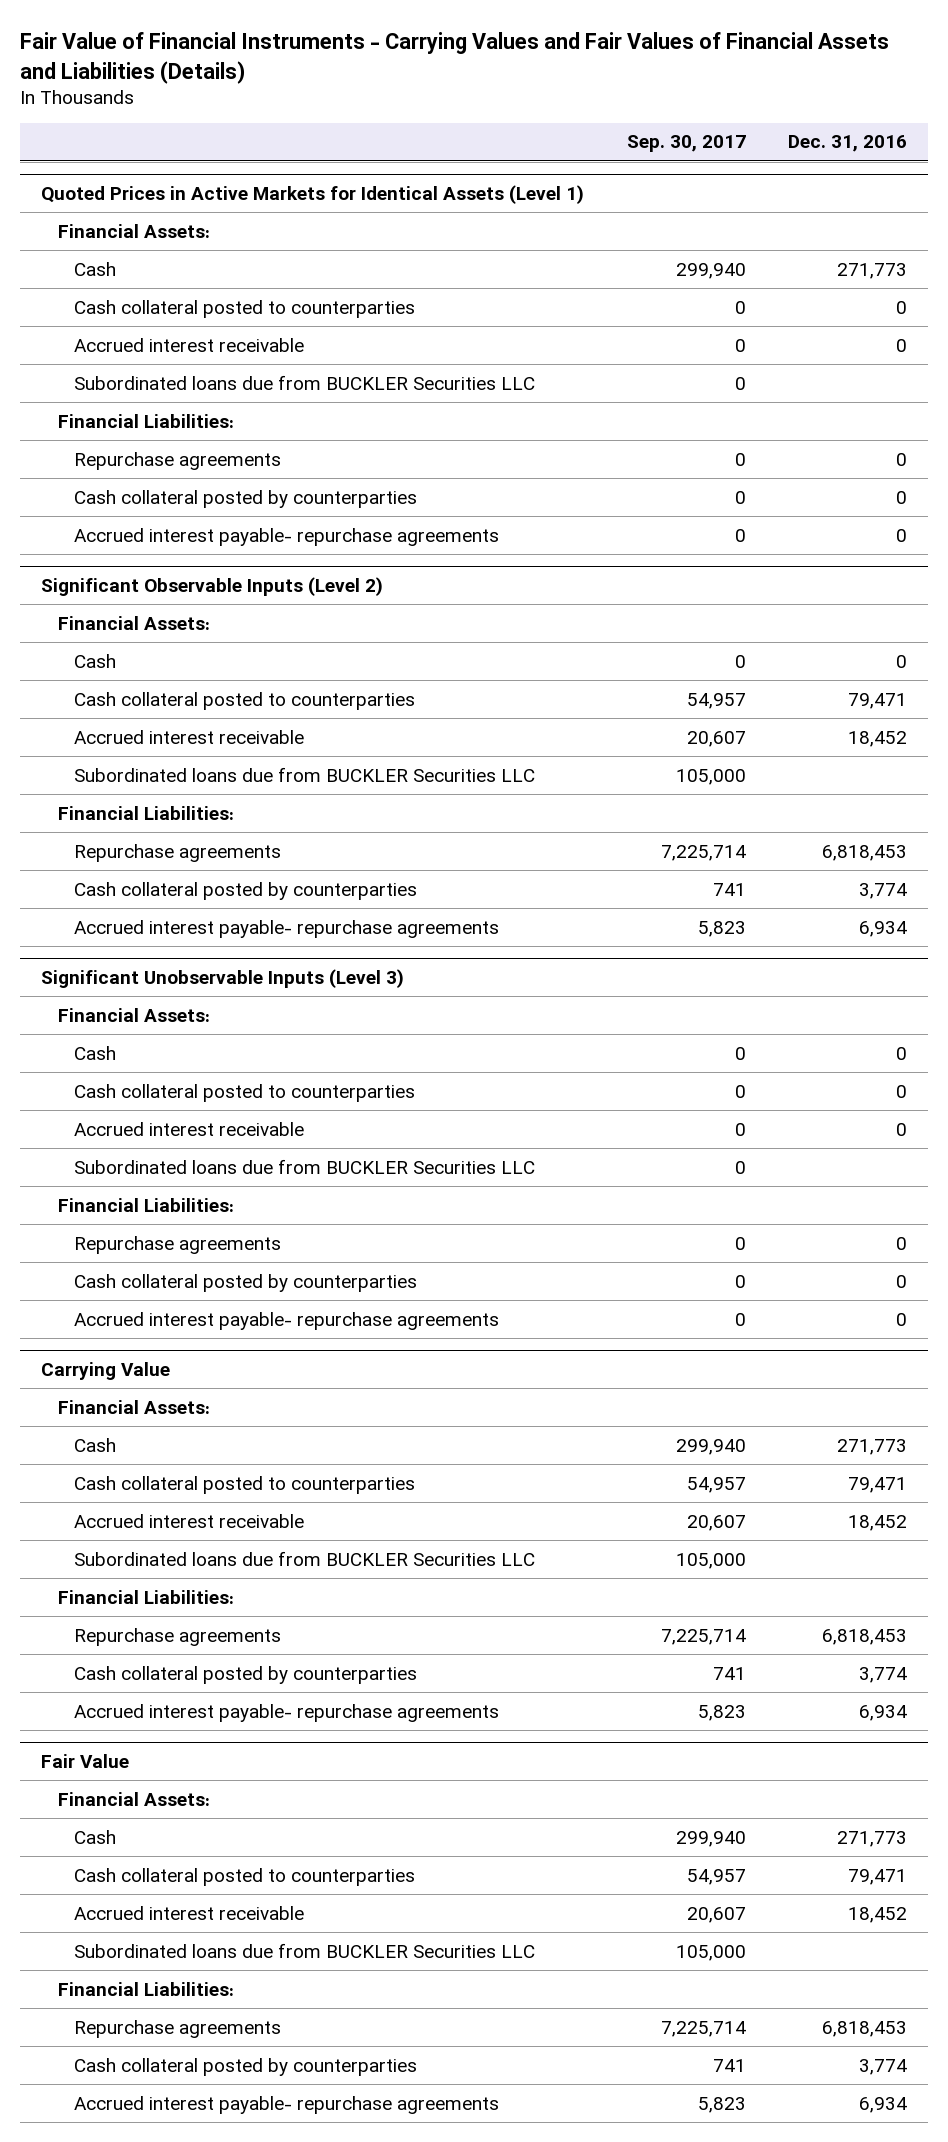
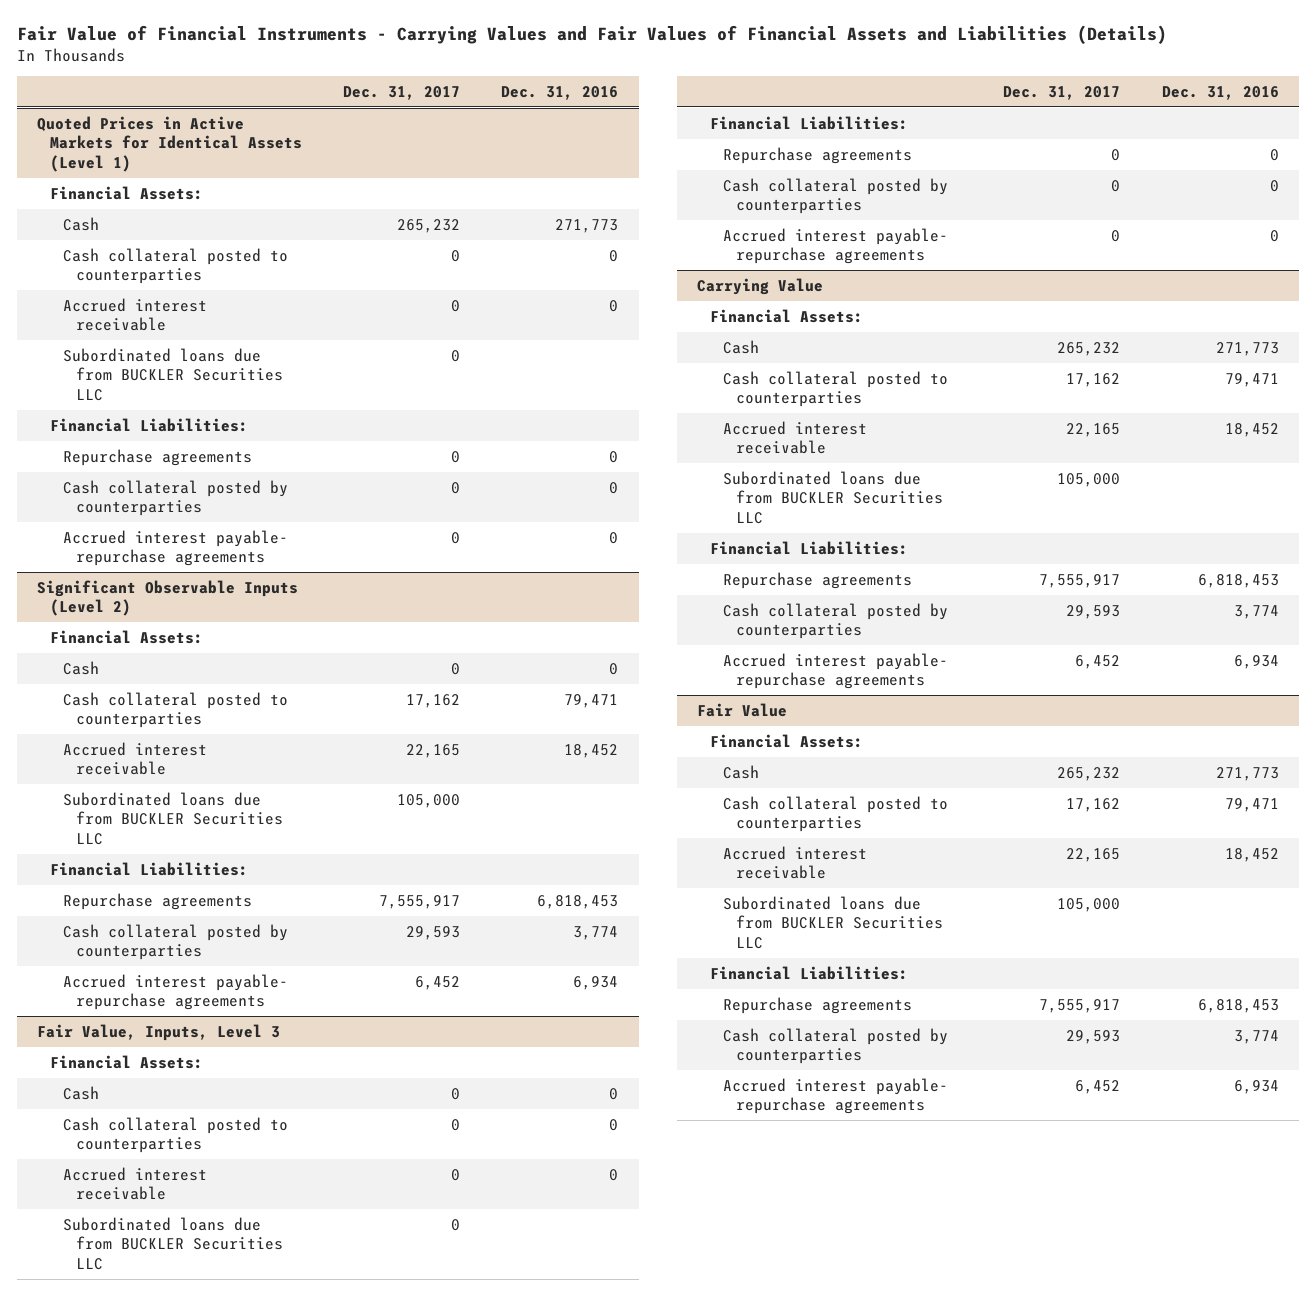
[626,135,746,153] Sep. 30, 2017 -> none
none -> [343,85,461,100] Dec. 31, 2017
[41,968,405,988] Significant Unobservable Inputs (Level 3) -> [37,1023,281,1041] Fair Value, Inputs, Level 3

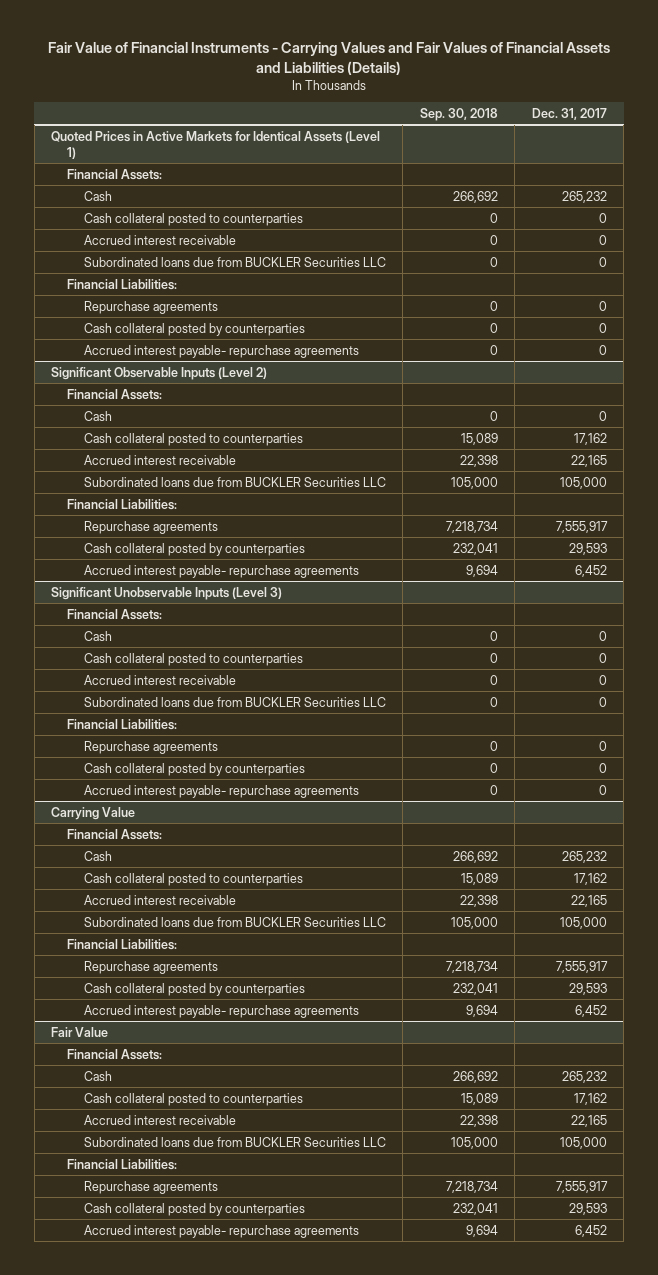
[501,85,619,100] Dec. 31, 2016 -> none
none -> [419,107,498,121] Sep. 30, 2018
[37,1023,281,1041] Fair Value, Inputs, Level 3 -> [51,586,283,600] Significant Unobservable Inputs (Level 3)

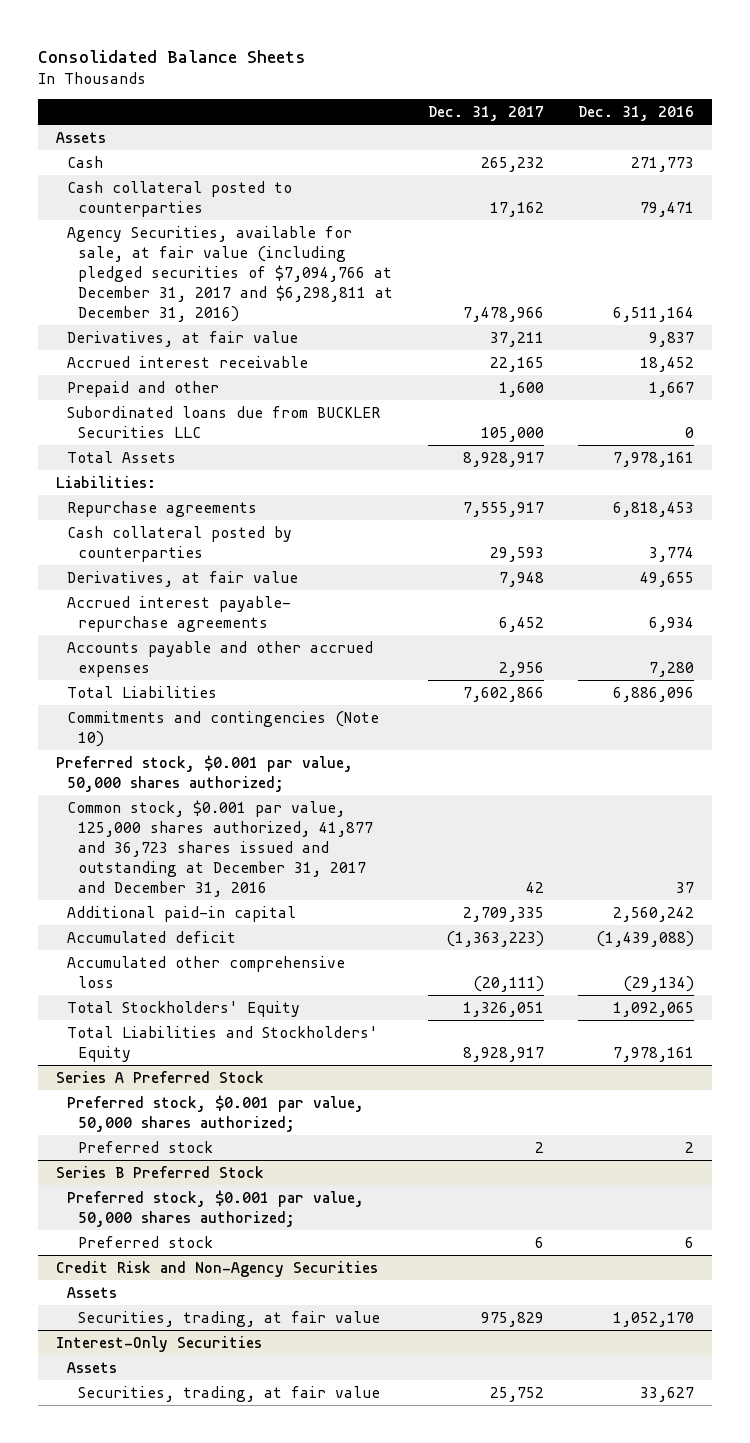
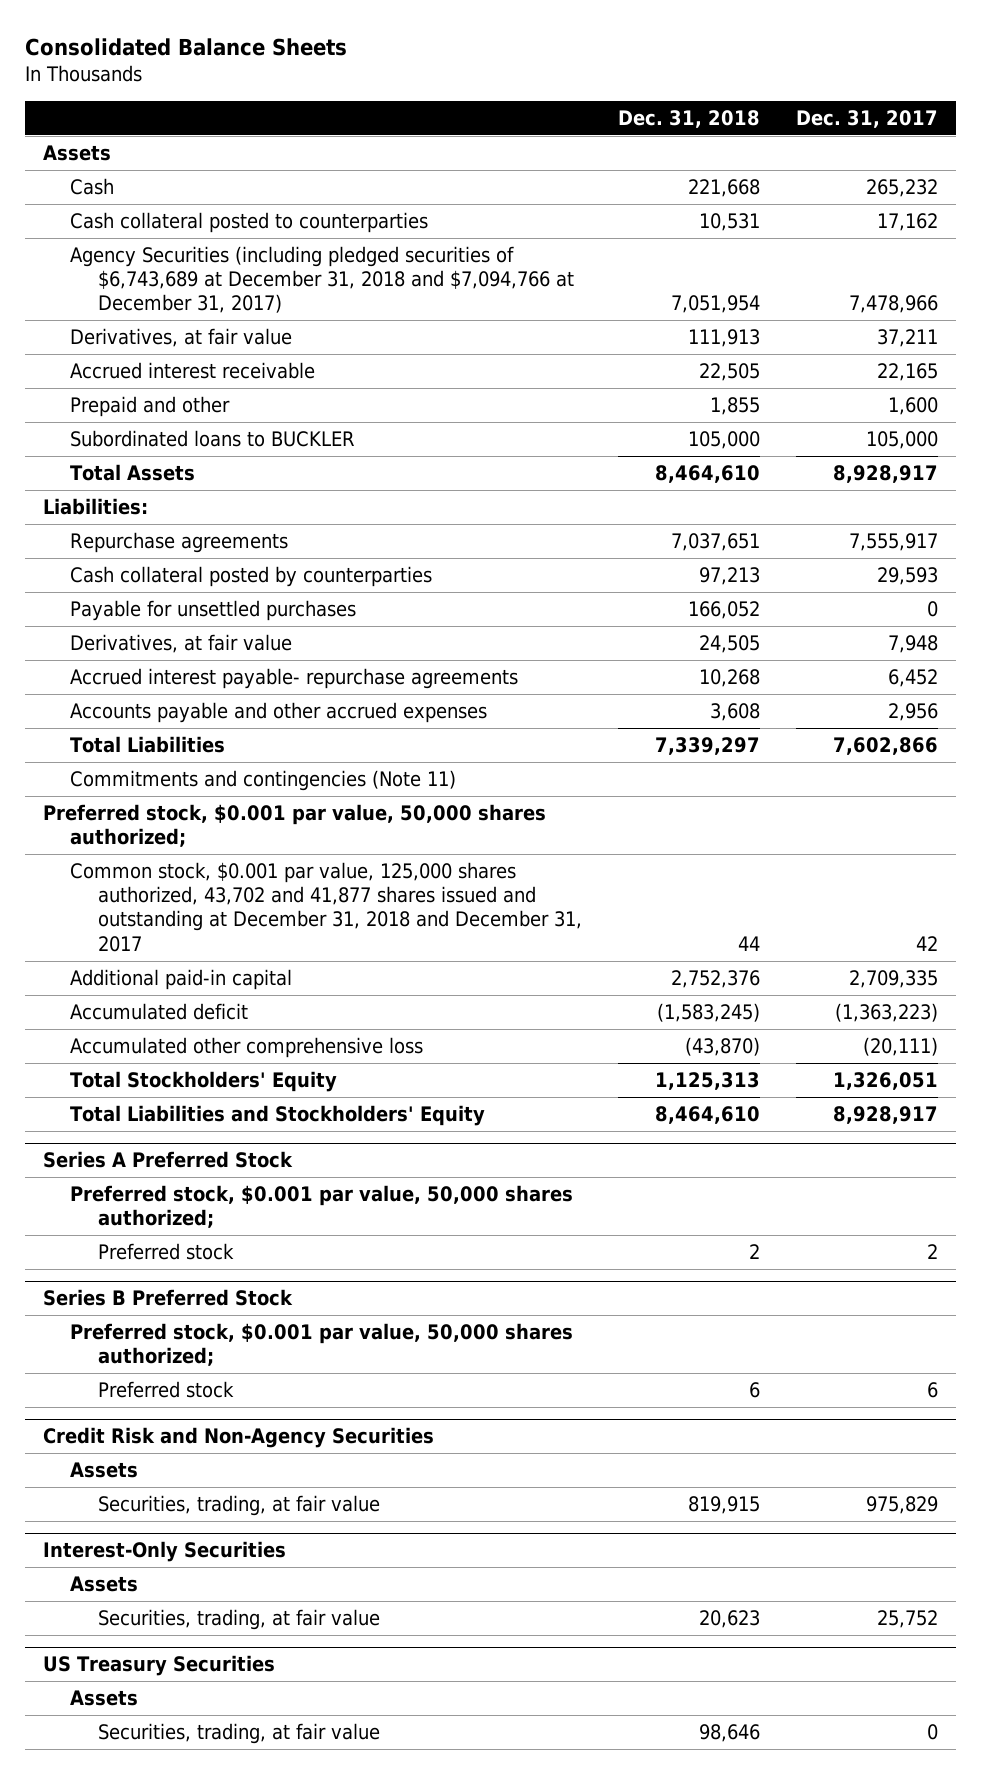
[578,106,695,122] Dec. 31, 2016 -> none
none -> [617,109,760,128] Dec. 31, 2018
[66,225,393,323] Agency Securities, available for sale, at fair value (including pledged securities of $7,094,766 at December 31, 2017 and $6,298,811 at December 31, 2016) -> [70,246,574,314] Agency Securities (including pledged securities of $6,743,689 at December 31, 2018 and $7,094,766 at December 31, 2017)
[66,405,380,438] Subordinated loans due from BUCKLER Securities LLC -> [70,430,356,448] Subordinated loans to BUCKLER
none -> [70,600,357,622] Payable for unsettled purchases
[66,710,379,747] Commitments and contingencies (Note 10) -> [70,770,457,792] Commitments and contingencies (Note 11)
[66,799,373,898] Common stock, $0.001 par value, 125,000 shares authorized, 41,877 and 36,723 shares issued and outstanding at December 31, 2017 and December 31, 2016 -> [70,862,582,952] Common stock, $0.001 par value, 125,000 shares authorized, 43,702 and 41,877 shares issued and outstanding at December 31, 2018 and December 31, 2017
none -> [43,1655,276,1677] US Treasury Securities
none -> [70,1690,139,1707] Assets
none -> [97,1723,380,1745] Securities, trading, at fair value

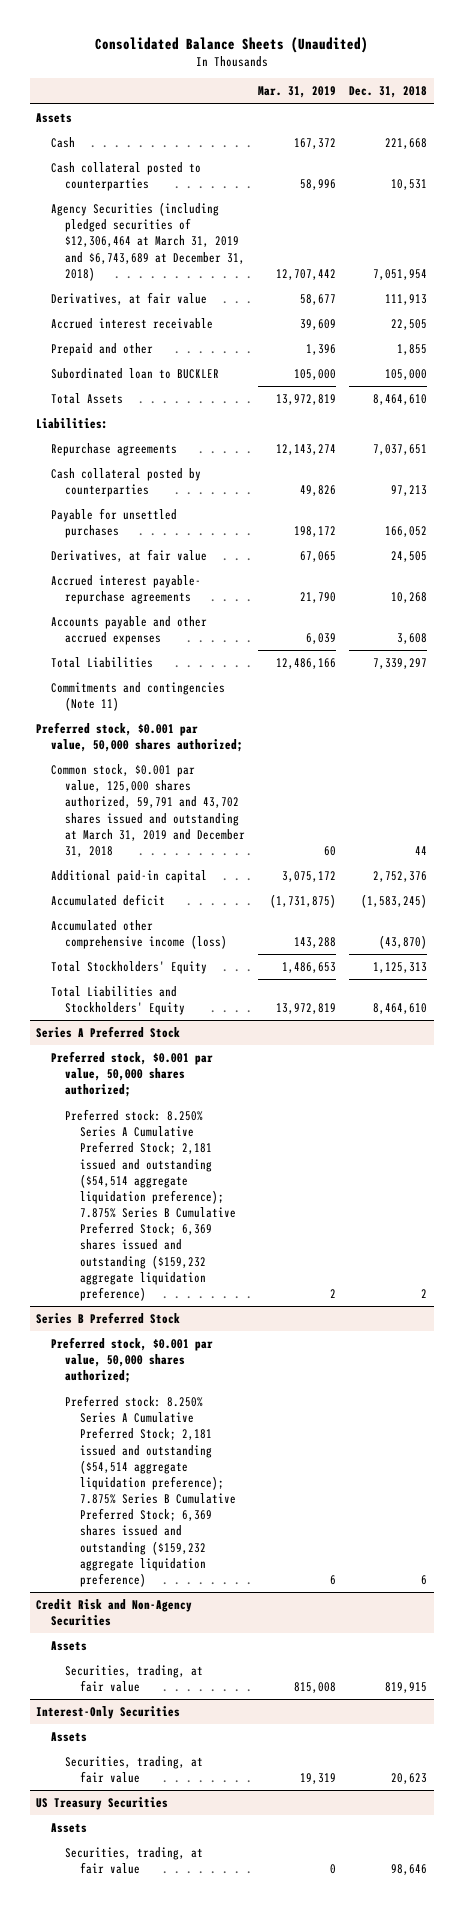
[25,38,348,57] Consolidated Balance Sheets -> [94,36,368,53] Consolidated Balance Sheets (Unaudited)
[795,109,938,128] Dec. 31, 2017 -> none
none -> [258,86,337,99] Mar. 31, 2019
[70,246,574,314] Agency Securities (including pledged securities of $6,743,689 at December 31, 2018 and $7,094,766 at December 31, 2017) -> [50,201,246,281] Agency Securities (including pledged securities of $12,306,464 at March 31, 2019 and $6,743,689 at December 31, 2018)
[70,430,356,448] Subordinated loans to BUCKLER -> [50,367,219,379] Subordinated loan to BUCKLER
[70,862,582,952] Common stock, $0.001 par value, 125,000 shares authorized, 43,702 and 41,877 shares issued and outstanding at December 31, 2018 and December 31, 2017 -> [50,763,246,857] Common stock, $0.001 par value, 125,000 shares authorized, 59,791 and 43,702 shares issued and outstanding at March 31, 2019 and December 31, 2018
[70,1037,424,1059] Accumulated other comprehensive loss -> [50,919,228,950] Accumulated other comprehensive income (loss)
[97,1243,234,1261] Preferred stock -> [65,1108,236,1301] Preferred stock: 8.250% Series A Cumulative Preferred Stock; 2,181 issued and outstanding ($54,514 aggregate liquidation preference); 7.875% Series B Cumulative Preferred Stock; 6,369 shares issued and outstanding ($159,232 aggregate liquidation preference)
[97,1381,234,1399] Preferred stock -> [65,1394,236,1587] Preferred stock: 8.250% Series A Cumulative Preferred Stock; 2,181 issued and outstanding ($54,514 aggregate liquidation preference); 7.875% Series B Cumulative Preferred Stock; 6,369 shares issued and outstanding ($159,232 aggregate liquidation preference)

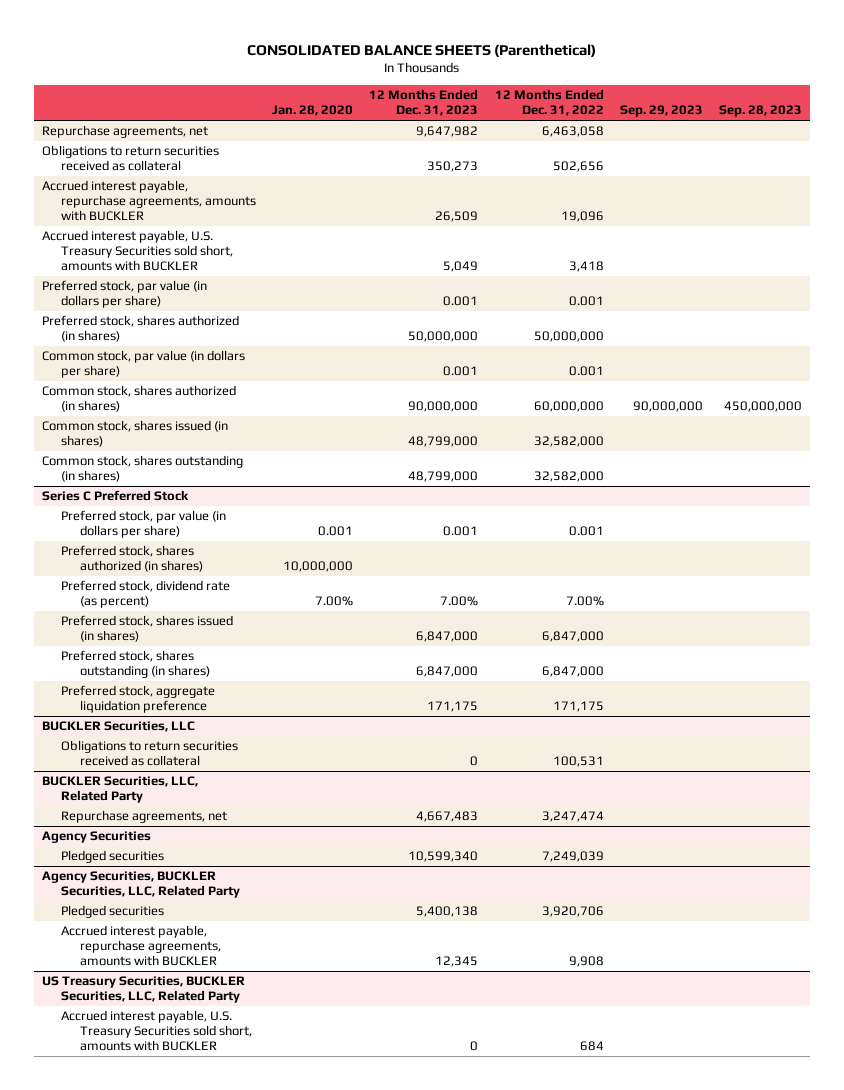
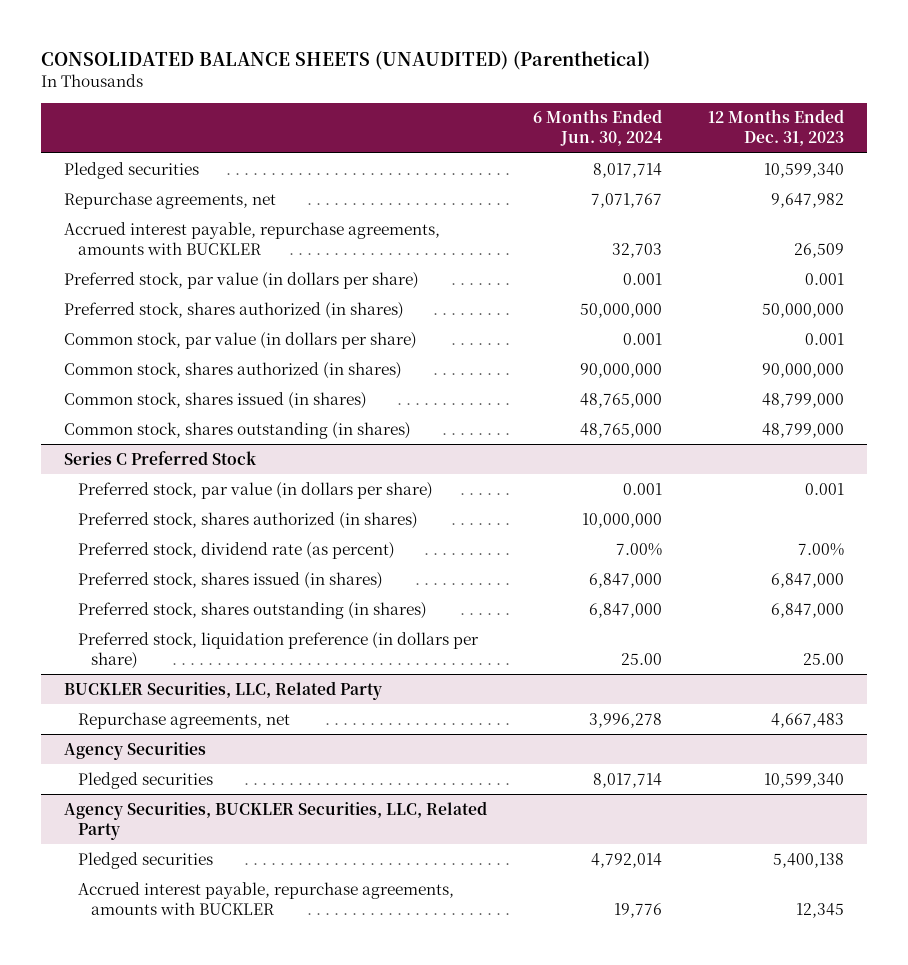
[247,43,597,57] CONSOLIDATED BALANCE SHEETS (Parenthetical) -> [41,50,651,70] CONSOLIDATED BALANCE SHEETS (UNAUDITED) (Parenthetical)
[272,105,354,117] Jan. 28, 2020 -> none
[494,89,604,117] 12 Months Ended Dec. 31, 2022 -> none
[619,105,703,118] Sep. 29, 2023 -> none
[718,105,802,118] Sep. 28, 2023 -> none
none -> [533,109,663,147] 6 Months Ended Jun. 30, 2024
none -> [64,161,200,179] Pledged securities
[42,145,220,172] Obligations to return securities received as collateral -> none
[42,230,234,272] Accrued interest payable, U.S. Treasury Securities sold short, amounts with BUCKLER -> none
[61,685,216,714] Preferred stock, aggregate liquidation preference -> none
[42,721,196,733] BUCKLER Securities, LLC -> none
[61,740,239,767] Obligations to return securities received as collateral -> none
none -> [77,631,479,669] Preferred stock, liquidation preference (in dollars per share)
[42,976,246,1004] US Treasury Securities, BUCKLER Securities, LLC, Related Party -> none
[61,1010,253,1052] Accrued interest payable, U.S. Treasury Securities sold short, amounts with BUCKLER -> none

